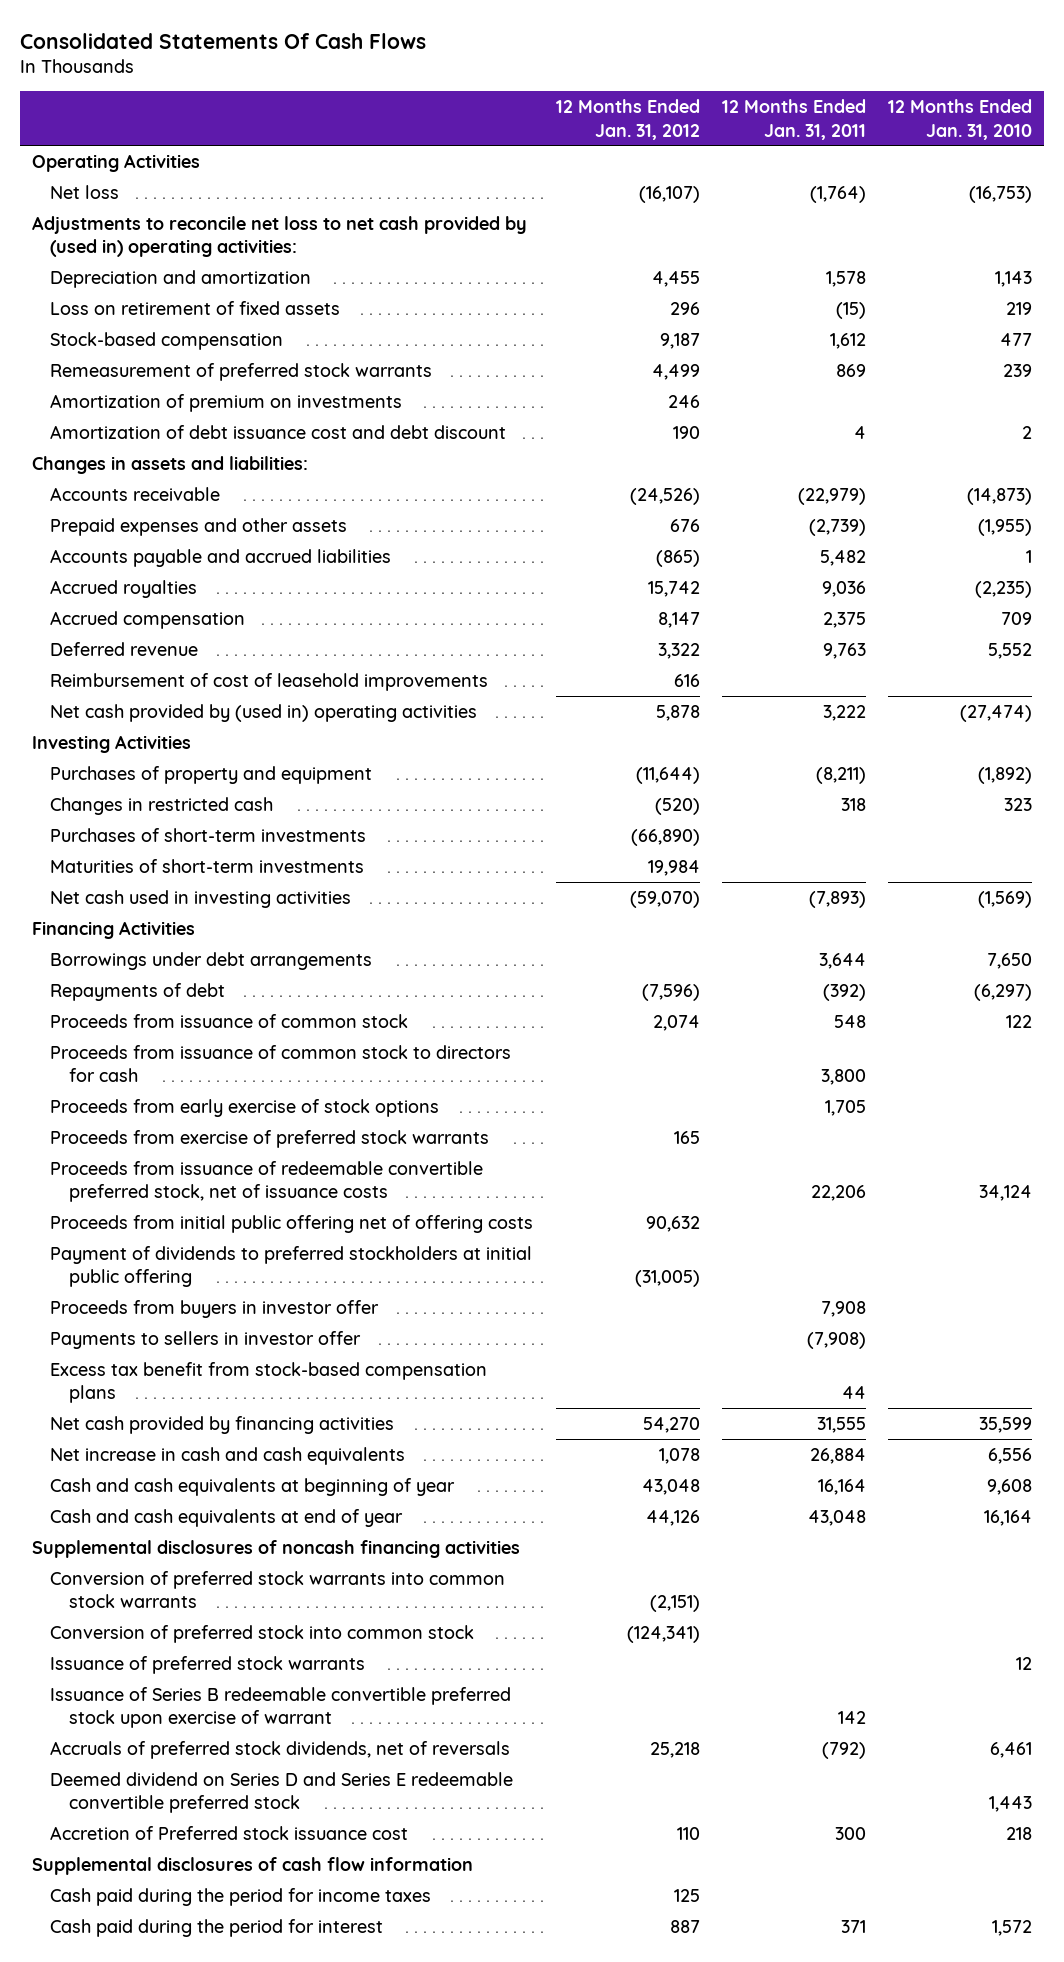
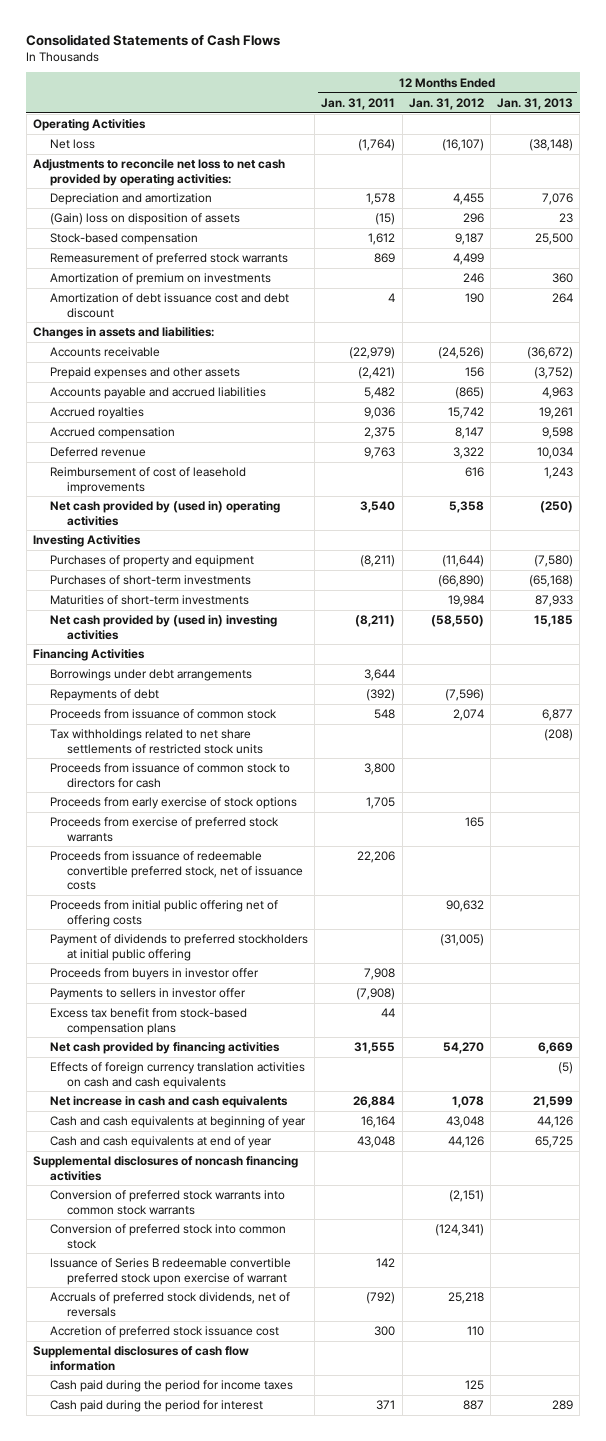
[20,32,427,49] Consolidated Statements Of Cash Flows -> [26,33,281,46] Consolidated Statements of Cash Flows
[888,98,1033,140] 12 Months Ended Jan. 31, 2010 -> none
none -> [497,97,574,110] Jan. 31, 2013
[31,215,527,258] Adjustments to reconcile net loss to net cash provided by (used in) operating activities: -> [32,159,285,186] Adjustments to reconcile net loss to net cash provided by operating activities:
[50,300,341,315] Loss on retirement of fixed assets -> [50,213,241,226] (Gain) loss on disposition of assets
[669,518,700,532] 676 -> [464,367,484,378] 156
[809,518,867,536] (2,739) -> [358,367,396,380] (2,421)
[655,704,700,721] 5,878 -> [448,501,484,514] 5,358
[823,704,867,721] 3,222 -> [360,501,396,514] 3,540
[50,796,274,815] Changes in restricted cash -> none
[50,889,352,908] Net cash used in investing activities -> [50,615,278,640] Net cash provided by (used in) investing activities
[629,890,700,908] (59,070) -> [430,615,484,628] (58,550)
[809,890,867,908] (7,893) -> [355,615,396,628] (8,211)
none -> [50,729,264,754] Tax withholdings related to net share settlements of restricted stock units
none -> [50,1062,306,1089] Effects of foreign currency translation activities on cash and cash equivalents
[50,1655,366,1674] Issuance of preferred stock warrants -> none
[50,1771,514,1814] Deemed dividend on Series D and Series E redeemable convertible preferred stock -> none
[50,1825,409,1840] Accretion of Preferred stock issuance cost -> [50,1326,280,1339] Accretion of preferred stock issuance cost

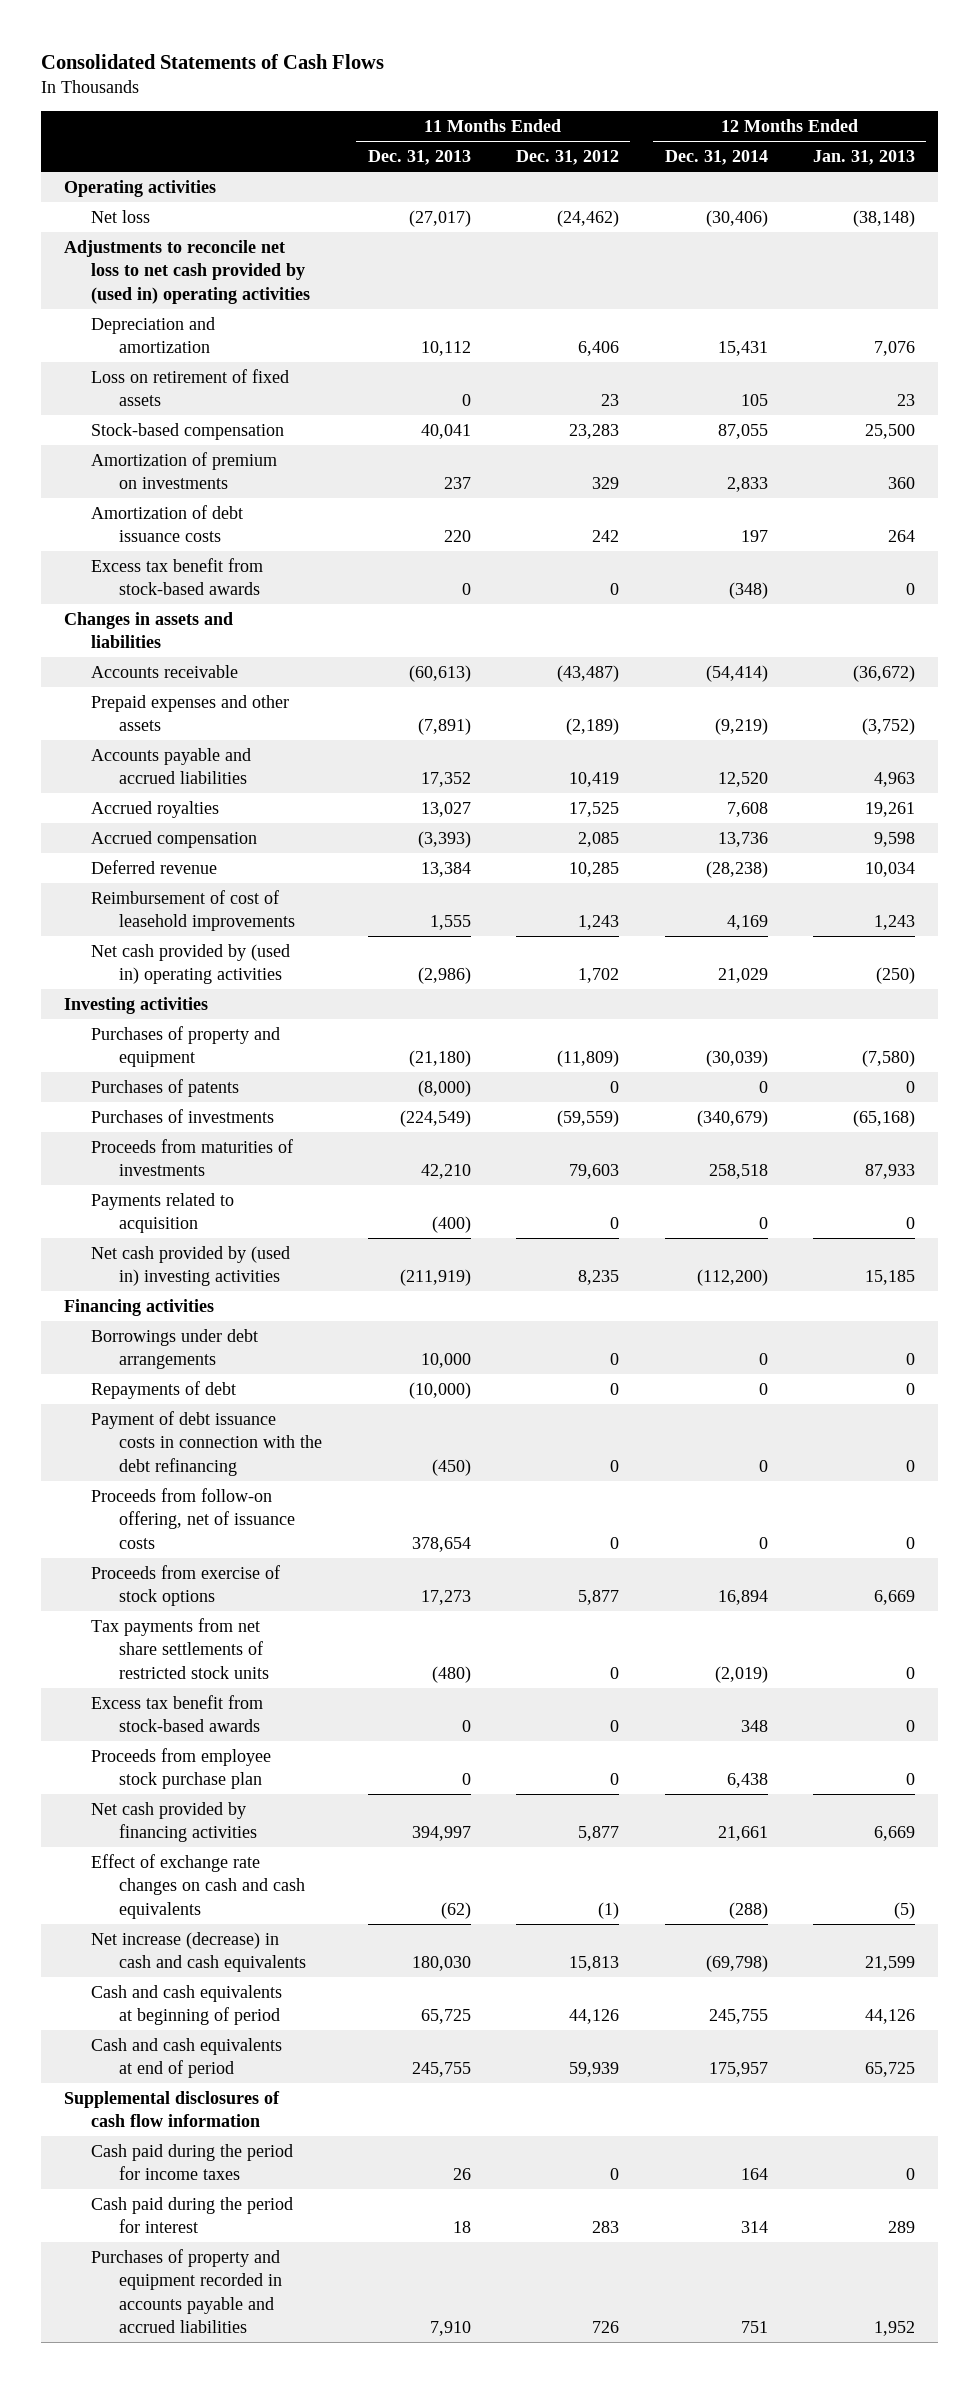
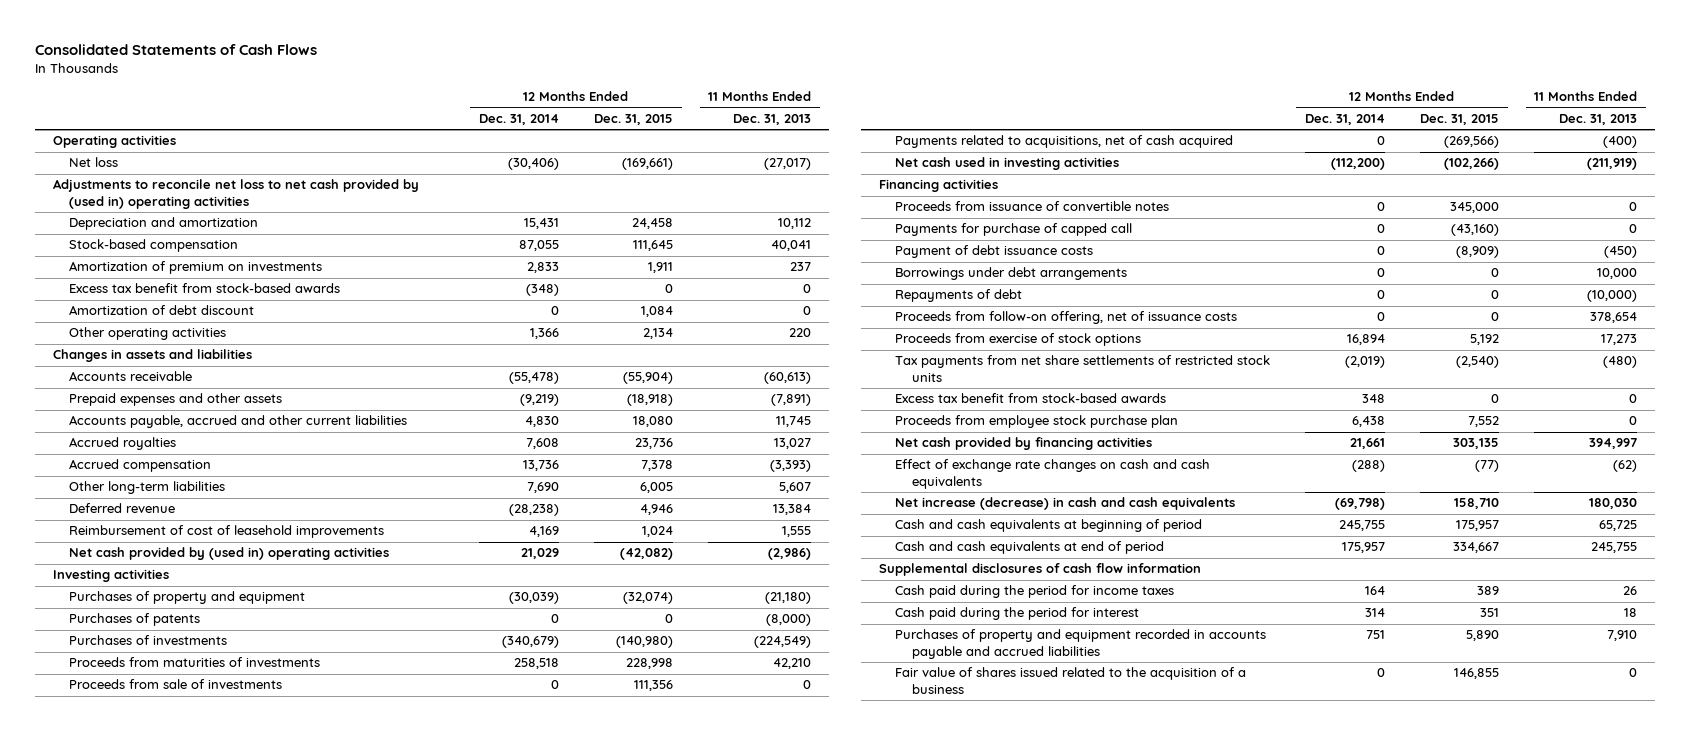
[516,150,620,166] Dec. 31, 2012 -> none
[812,150,915,166] Jan. 31, 2013 -> none
none -> [594,113,674,125] Dec. 31, 2015
[91,368,290,407] Loss on retirement of fixed assets -> none
[91,504,244,543] Amortization of debt issuance costs -> none
none -> [69,305,255,316] Amortization of debt discount
none -> [69,327,227,341] Other operating activities
[705,664,768,682] (54,414) -> [509,372,560,385] (55,478)
[91,747,252,785] Accounts payable and accrued liabilities -> [69,415,408,429] Accounts payable, accrued and other current liabilities
[420,772,471,788] 17,352 -> [776,416,812,428] 11,745
[717,772,768,788] 12,520 -> [525,416,560,428] 4,830
none -> [69,481,226,495] Other long-term liabilities
none -> [69,679,283,690] Proceeds from sale of investments
[91,1192,235,1234] Payments related to acquisition -> [895,135,1234,149] Payments related to acquisitions, net of cash acquired
[91,1245,291,1287] Net cash provided by (used in) investing activities -> [895,157,1120,171] Net cash used in investing activities
none -> [895,201,1170,212] Proceeds from issuance of convertible notes
none -> [895,223,1133,237] Payments for purchase of capped call
none -> [895,245,1094,259] Payment of debt issuance costs
[91,1410,323,1476] Payment of debt issuance costs in connection with the debt refinancing -> none
none -> [895,667,1247,694] Fair value of shares issued related to the acquisition of a business

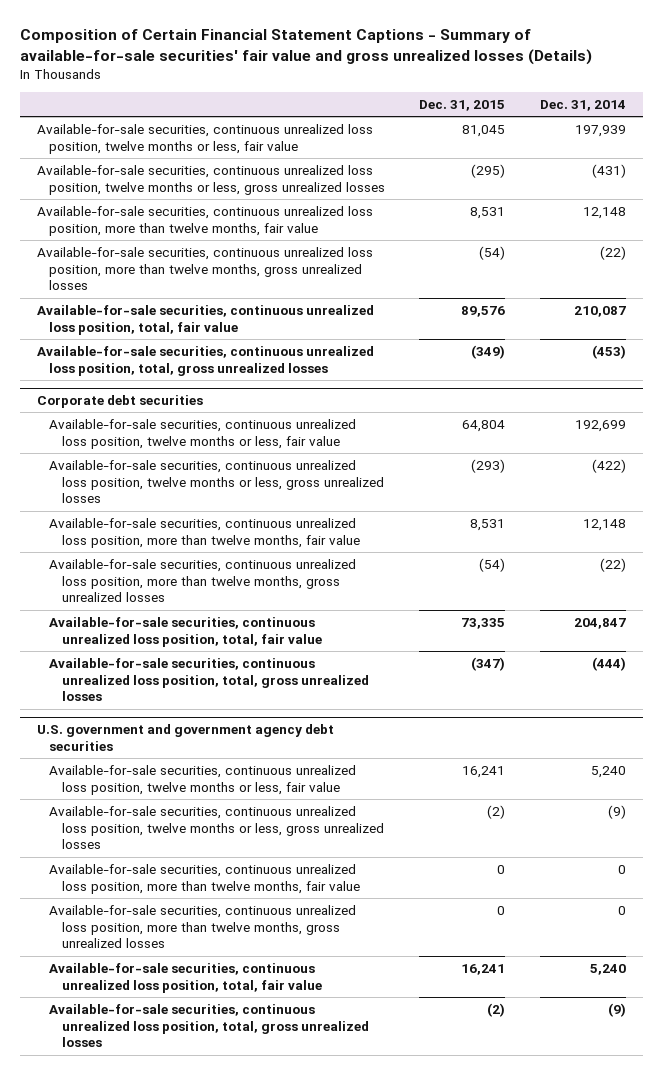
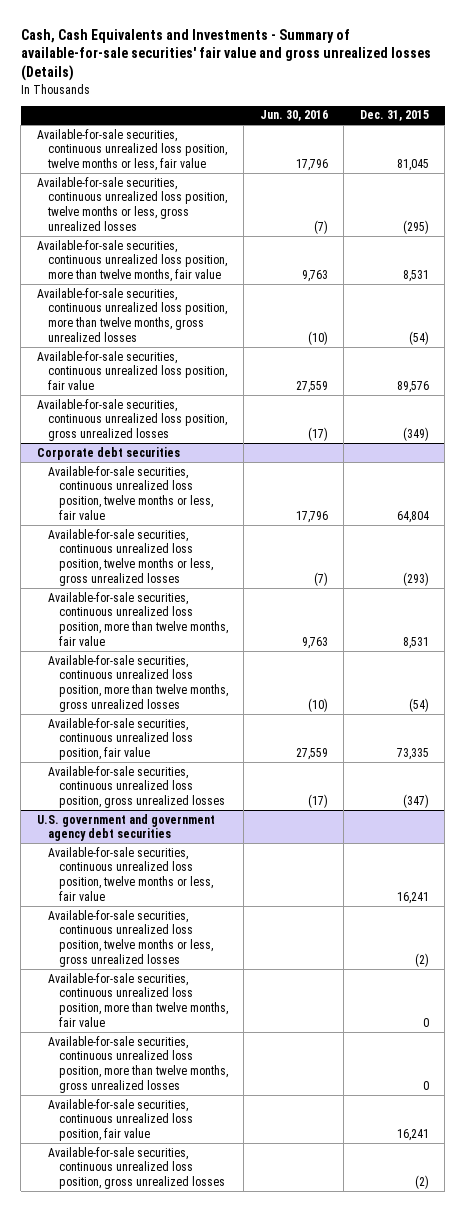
[19,29,592,65] Composition of Certain Financial Statement Captions - Summary of available-for-sale securities' fair value and gross unrealized losses (Details) -> [20,28,431,82] Cash, Cash Equivalents and Investments - Summary of available-for-sale securities' fair value and gross unrealized losses (Details)
[539,99,626,111] Dec. 31, 2014 -> none
none -> [259,110,328,122] Jun. 30, 2016
[36,304,374,335] Available-for-sale securities, continuous unrealized loss position, total, fair value -> [36,350,227,391] Available-for-sale securities, continuous unrealized loss position, fair value
[36,345,374,376] Available-for-sale securities, continuous unrealized loss position, total, gross unrealized losses -> [36,398,227,442] Available-for-sale securities, continuous unrealized loss position, gross unrealized losses
[49,616,322,647] Available-for-sale securities, continuous unrealized loss position, total, fair value -> [47,717,193,761] Available-for-sale securities, continuous unrealized loss position, fair value
[49,657,369,702] Available-for-sale securities, continuous unrealized loss position, total, gross unrealized losses -> [47,765,225,809] Available-for-sale securities, continuous unrealized loss position, gross unrealized losses
[49,962,322,993] Available-for-sale securities, continuous unrealized loss position, total, fair value -> [47,1098,193,1142] Available-for-sale securities, continuous unrealized loss position, fair value
[49,1003,369,1048] Available-for-sale securities, continuous unrealized loss position, total, gross unrealized losses -> [47,1146,225,1190] Available-for-sale securities, continuous unrealized loss position, gross unrealized losses

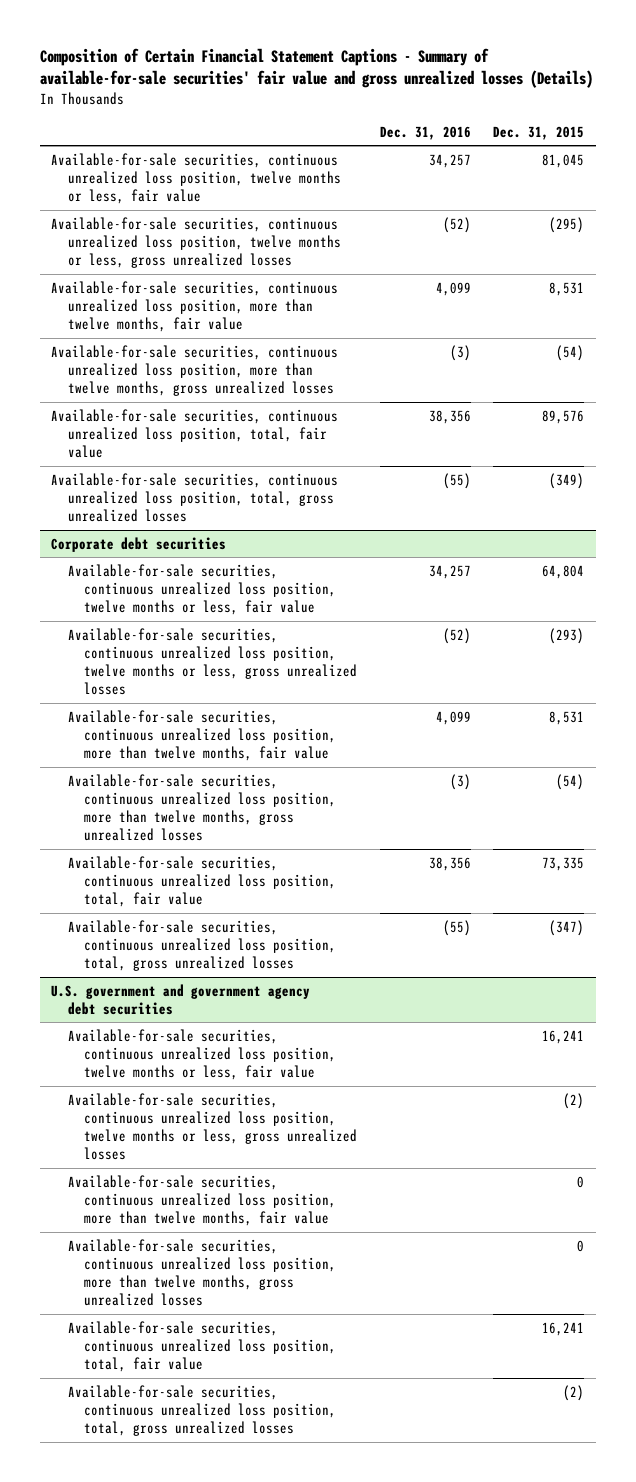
[20,28,431,82] Cash, Cash Equivalents and Investments - Summary of available-for-sale securities' fair value and gross unrealized losses (Details) -> [39,48,593,89] Composition of Certain Financial Statement Captions - Summary of available-for-sale securities' fair value and gross unrealized losses (Details)
[259,110,328,122] Jun. 30, 2016 -> none
none -> [379,125,471,140] Dec. 31, 2016
[36,350,227,391] Available-for-sale securities, continuous unrealized loss position, fair value -> [51,408,339,459] Available-for-sale securities, continuous unrealized loss position, total, fair value
[36,398,227,442] Available-for-sale securities, continuous unrealized loss position, gross unrealized losses -> [51,472,339,523] Available-for-sale securities, continuous unrealized loss position, total, gross unrealized losses
[47,717,193,761] Available-for-sale securities, continuous unrealized loss position, fair value -> [67,855,337,908] Available-for-sale securities, continuous unrealized loss position, total, fair value
[47,765,225,809] Available-for-sale securities, continuous unrealized loss position, gross unrealized losses -> [67,919,337,972] Available-for-sale securities, continuous unrealized loss position, total, gross unrealized losses
[47,1098,193,1142] Available-for-sale securities, continuous unrealized loss position, fair value -> [67,1320,337,1373] Available-for-sale securities, continuous unrealized loss position, total, fair value
[47,1146,225,1190] Available-for-sale securities, continuous unrealized loss position, gross unrealized losses -> [67,1384,337,1437] Available-for-sale securities, continuous unrealized loss position, total, gross unrealized losses

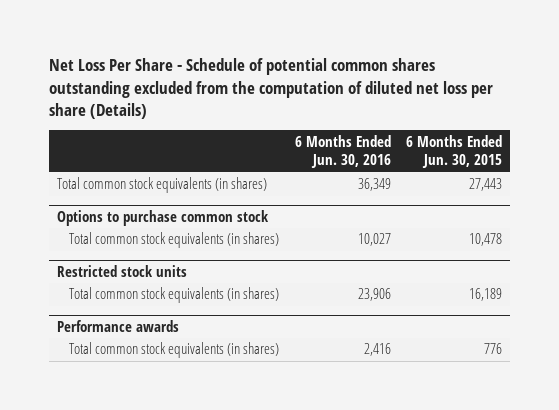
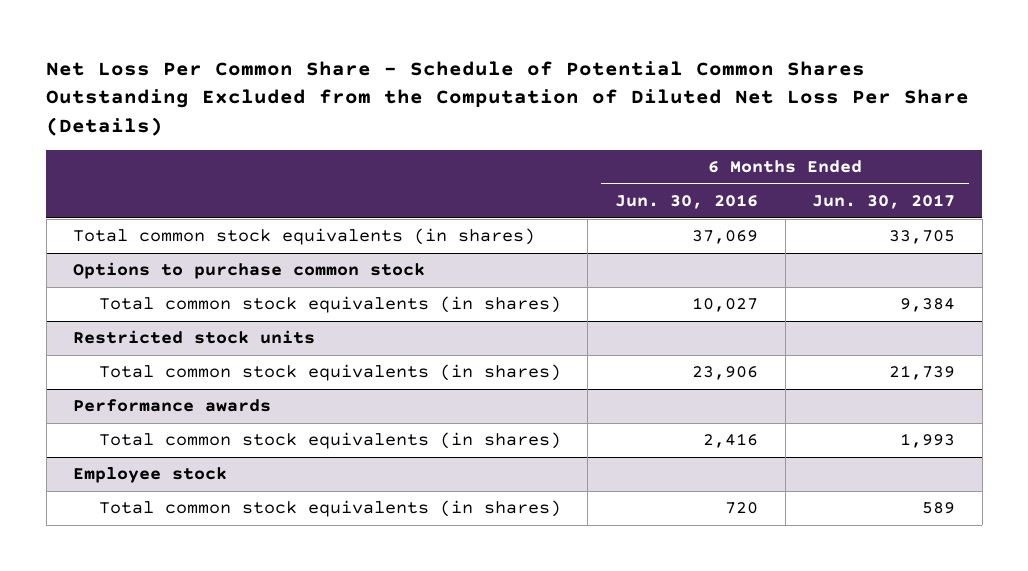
[49,58,494,120] Net Loss Per Share - Schedule of potential common shares outstanding excluded from the computation of diluted net loss per share (Details) -> [46,60,970,136] Net Loss Per Common Share - Schedule of Potential Common Shares Outstanding Excluded from the Computation of Diluted Net Loss Per Share (Details)
[406,134,503,169] 6 Months Ended Jun. 30, 2015 -> none
none -> [812,194,956,210] Jun. 30, 2017
[357,178,391,192] 36,349 -> [691,230,758,245] 37,069
none -> [73,467,228,484] Employee stock
none -> [98,500,561,518] Total common stock equivalents (in shares)

